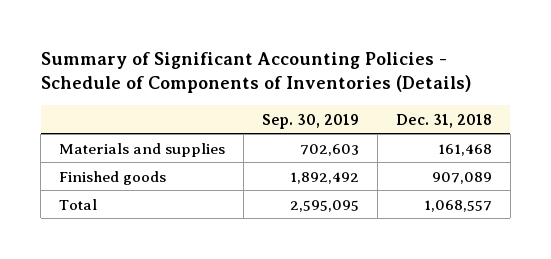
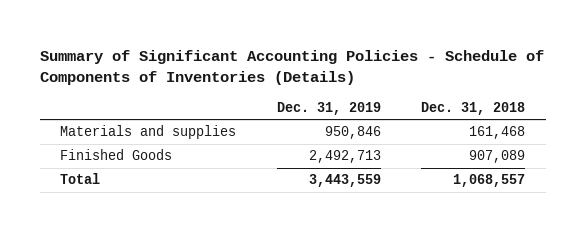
[261,113,359,129] Sep. 30, 2019 -> none
none -> [276,102,381,116] Dec. 31, 2019
[59,170,167,185] Finished goods -> [60,149,173,161] Finished Goods

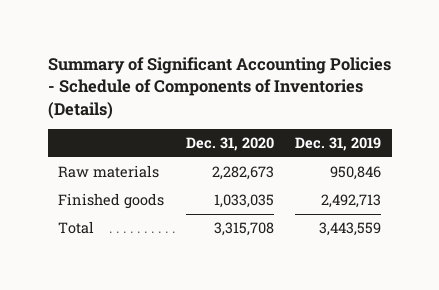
[421,102,526,116] Dec. 31, 2018 -> none
none -> [185,136,274,151] Dec. 31, 2020
[60,125,237,140] Materials and supplies -> [58,164,160,178] Raw materials
[60,149,173,161] Finished Goods -> [58,192,165,209] Finished goods

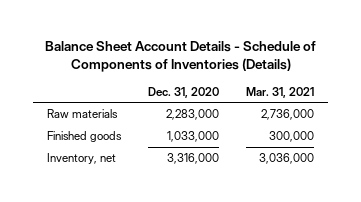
[47,56,391,119] Summary of Significant Accounting Policies - Schedule of Components of Inventories (Details) -> [44,41,316,72] Balance Sheet Account Details - Schedule of Components of Inventories (Details)
[294,136,381,151] Dec. 31, 2019 -> none
none -> [246,86,315,98] Mar. 31, 2021
[58,220,95,234] Total -> none
[211,165,274,180] 2,282,673 -> [166,109,220,121] 2,283,000
[213,193,274,208] 1,033,035 -> [167,131,220,143] 1,033,000
none -> [46,153,116,165] Inventory, net

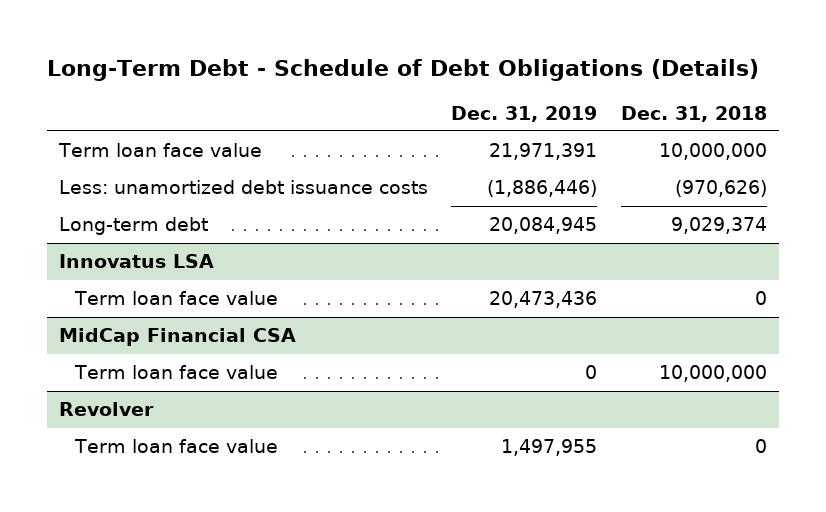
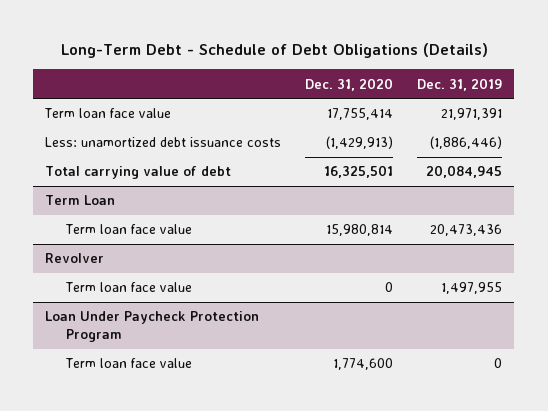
[621,105,768,122] Dec. 31, 2018 -> none
none -> [305,77,394,91] Dec. 31, 2020
[58,254,214,269] Innovatus LSA -> none
[58,217,208,236] Long-term debt -> [45,166,232,180] Total carrying value of debt
none -> [45,195,116,206] Term Loan
[58,328,296,347] MidCap Financial CSA -> none
[74,365,279,380] Term loan face value -> none
none -> [45,311,260,343] Loan Under Paycheck Protection Program
none -> [64,358,192,369] Term loan face value

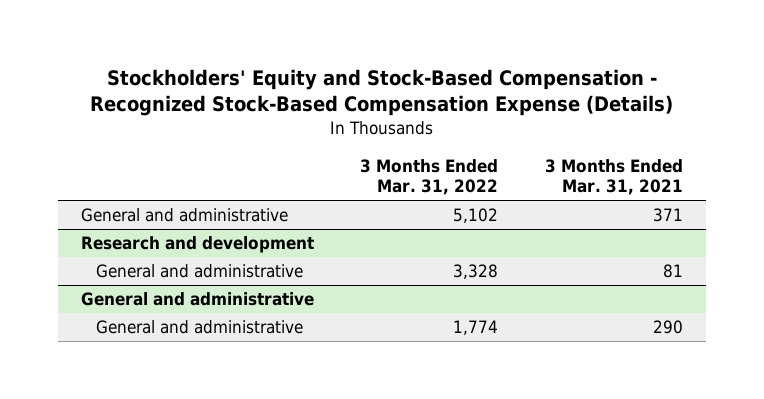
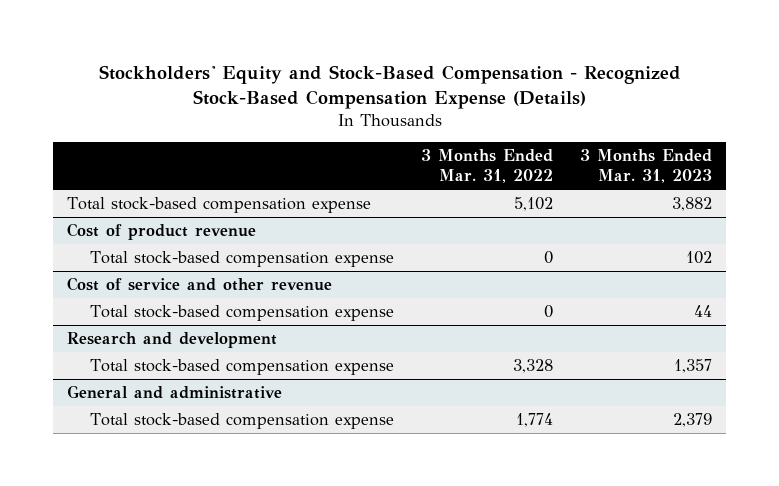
[544,158,683,196] 3 Months Ended Mar. 31, 2021 -> none
none -> [580,149,713,184] 3 Months Ended Mar. 31, 2023
[81,208,289,223] General and administrative -> [66,197,371,214] Total stock-based compensation expense
none -> [66,223,256,241] Cost of product revenue
none -> [90,251,395,268] Total stock-based compensation expense
none -> [66,277,332,292] Cost of service and other revenue
none -> [90,305,395,322] Total stock-based compensation expense
[96,264,304,279] General and administrative -> [90,359,395,376] Total stock-based compensation expense
[96,320,304,335] General and administrative -> [90,413,395,430] Total stock-based compensation expense

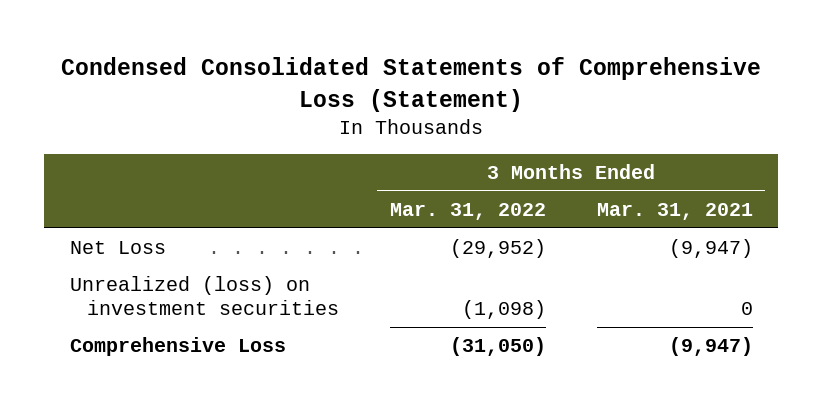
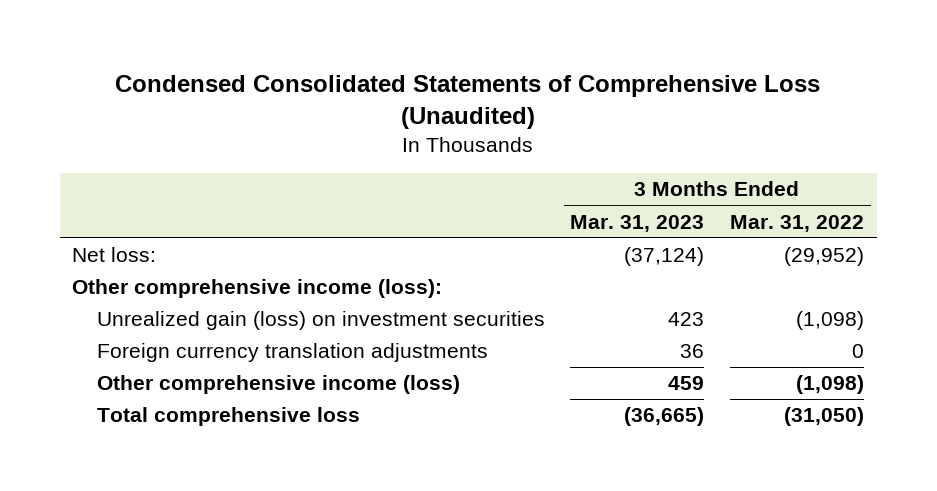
[61,57,762,112] Condensed Consolidated Statements of Comprehensive Loss (Statement) -> [115,74,821,130] Condensed Consolidated Statements of Comprehensive Loss (Unaudited)
[596,203,753,221] Mar. 31, 2021 -> none
none -> [570,214,705,232] Mar. 31, 2023
[69,241,166,255] Net Loss -> [72,247,157,263] Net loss:
none -> [72,279,443,299] Other comprehensive income (loss):
[69,276,340,315] Unrealized (loss) on investment securities -> [96,311,545,331] Unrealized gain (loss) on investment securities
none -> [96,343,488,363] Foreign currency translation adjustments
none -> [96,375,460,395] Other comprehensive income (loss)
[69,337,286,357] Comprehensive Loss -> [96,407,360,427] Total comprehensive loss

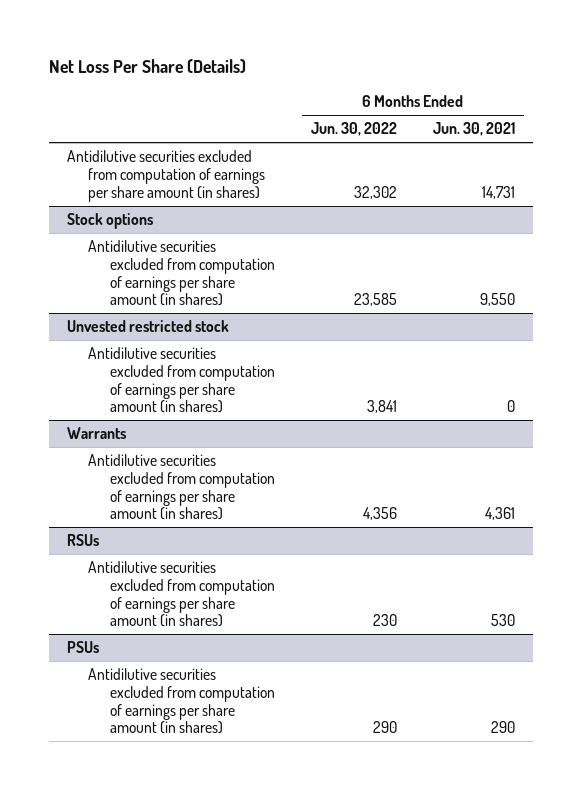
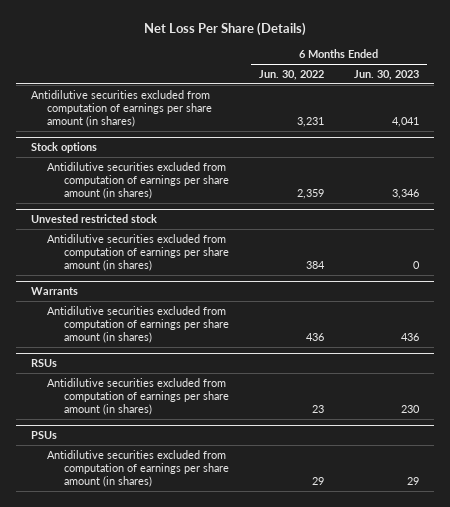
[432,122,515,137] Jun. 30, 2021 -> none
none -> [354,70,420,81] Jun. 30, 2023
[353,185,397,199] 32,302 -> [296,117,324,128] 3,231
[353,293,397,307] 23,585 -> [296,189,324,200] 2,359
[366,400,397,414] 3,841 -> [305,261,325,270] 384
[362,507,397,521] 4,356 -> [305,333,324,342] 436
[372,614,397,627] 230 -> [311,405,324,414] 23
[372,721,397,734] 290 -> [311,477,324,486] 29

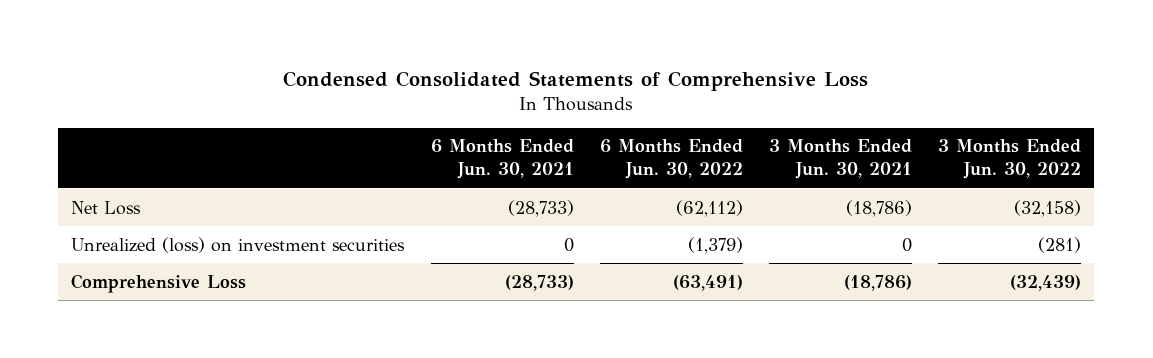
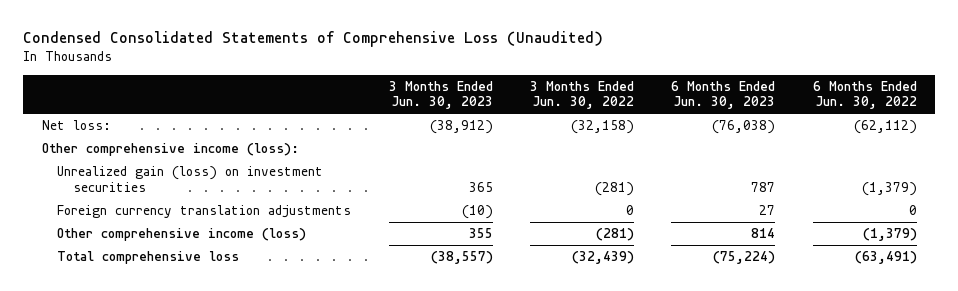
[283,70,869,91] Condensed Consolidated Statements of Comprehensive Loss -> [22,31,603,48] Condensed Consolidated Statements of Comprehensive Loss (Unaudited)
[430,139,574,180] 6 Months Ended Jun. 30, 2021 -> none
[769,139,913,180] 3 Months Ended Jun. 30, 2021 -> none
none -> [388,80,493,110] 3 Months Ended Jun. 30, 2023
none -> [671,80,776,110] 6 Months Ended Jun. 30, 2023
[71,200,142,215] Net Loss -> [41,120,111,131] Net loss:
none -> [41,143,299,157] Other comprehensive income (loss):
[71,236,406,253] Unrealized (loss) on investment securities -> [57,166,324,192] Unrealized gain (loss) on investment securities
none -> [57,205,352,219] Foreign currency translation adjustments
none -> [57,228,307,242] Other comprehensive income (loss)
[71,273,247,293] Comprehensive Loss -> [57,251,240,265] Total comprehensive loss

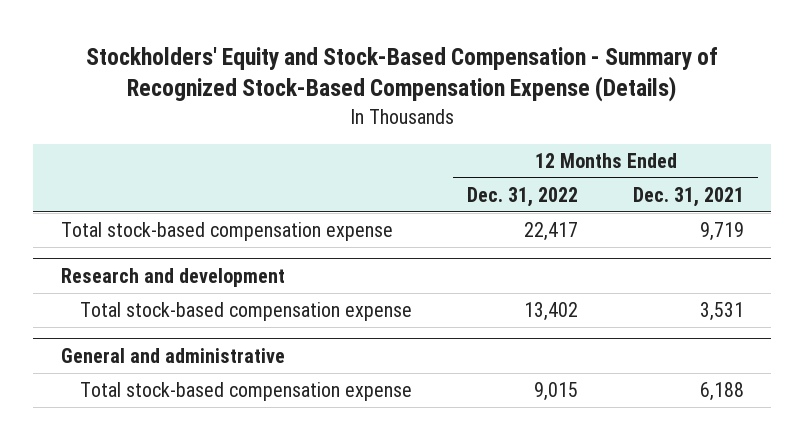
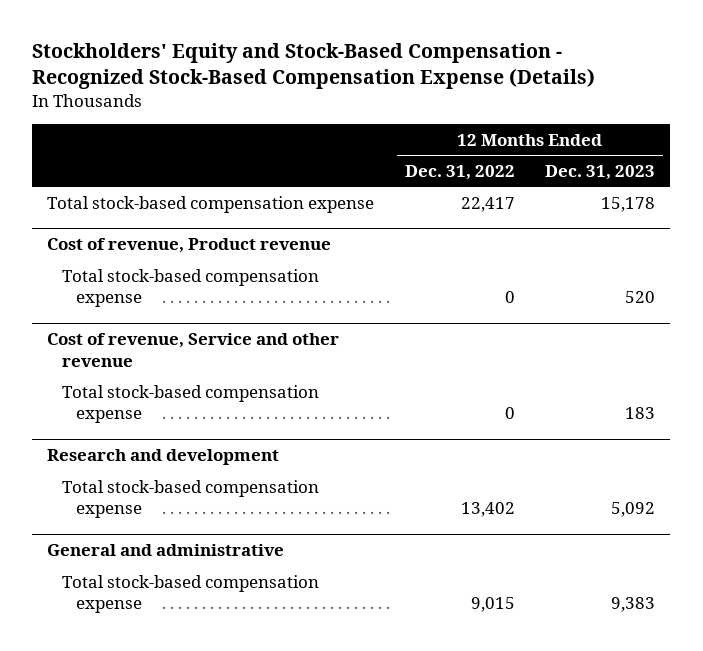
[86,46,719,103] Stockholders' Equity and Stock-Based Compensation - Summary of Recognized Stock-Based Compensation Expense (Details) -> [32,43,596,90] Stockholders' Equity and Stock-Based Compensation - Recognized Stock-Based Compensation Expense (Details)
[633,187,745,208] Dec. 31, 2021 -> none
none -> [545,164,656,180] Dec. 31, 2023
none -> [47,238,332,254] Cost of revenue, Product revenue
none -> [61,268,319,308] Total stock-based compensation expense
none -> [47,333,340,367] Cost of revenue, Service and other revenue
none -> [61,384,319,424] Total stock-based compensation expense

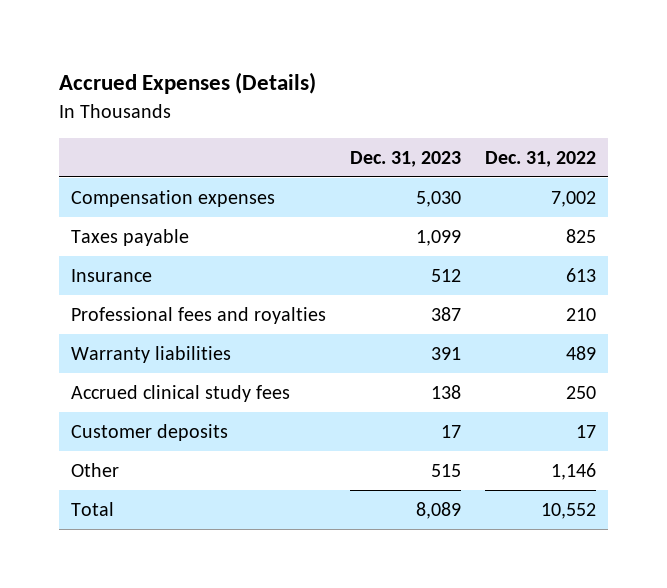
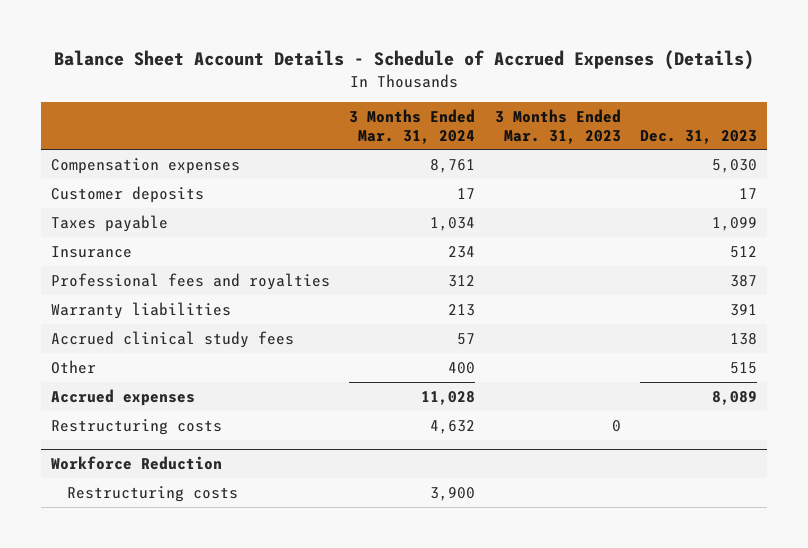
[59,72,317,95] Accrued Expenses (Details) -> [53,50,754,71] Balance Sheet Account Details - Schedule of Accrued Expenses (Details)
[485,150,597,167] Dec. 31, 2022 -> none
none -> [349,108,476,144] 3 Months Ended Mar. 31, 2024
none -> [494,108,621,144] 3 Months Ended Mar. 31, 2023
[71,424,229,442] Customer deposits -> [50,185,204,203] Customer deposits
[71,502,115,517] Total -> [50,388,195,406] Accrued expenses
none -> [50,418,222,435] Restructuring costs
none -> [50,456,222,471] Workforce Reduction
none -> [67,485,239,502] Restructuring costs

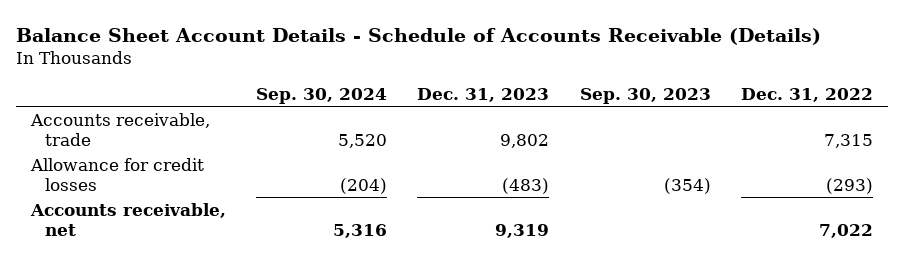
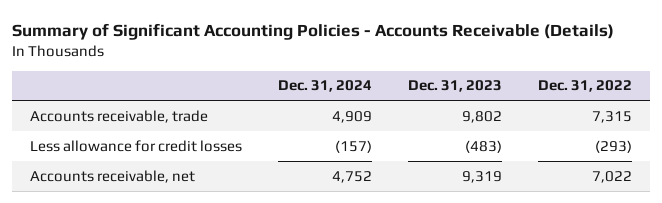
[16,27,822,45] Balance Sheet Account Details - Schedule of Accounts Receivable (Details) -> [12,22,615,40] Summary of Significant Accounting Policies - Accounts Receivable (Details)
[256,87,388,104] Sep. 30, 2024 -> none
[579,87,711,104] Sep. 30, 2023 -> none
none -> [278,80,373,93] Dec. 31, 2024
[30,157,205,191] Allowance for credit losses -> [30,139,243,152] Less allowance for credit losses

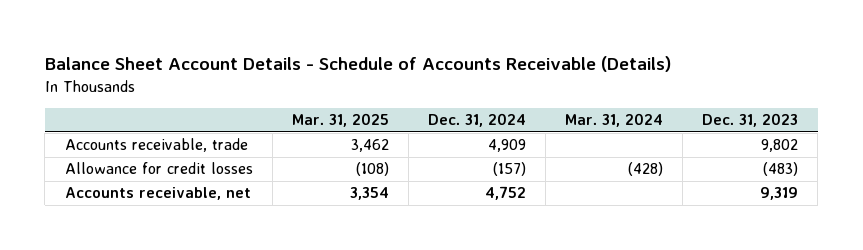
[12,22,615,40] Summary of Significant Accounting Policies - Accounts Receivable (Details) -> [44,55,671,72] Balance Sheet Account Details - Schedule of Accounts Receivable (Details)
[537,80,632,93] Dec. 31, 2022 -> none
none -> [291,113,389,128] Mar. 31, 2025
none -> [564,113,663,128] Mar. 31, 2024
[30,139,243,152] Less allowance for credit losses -> [64,162,253,175] Allowance for credit losses

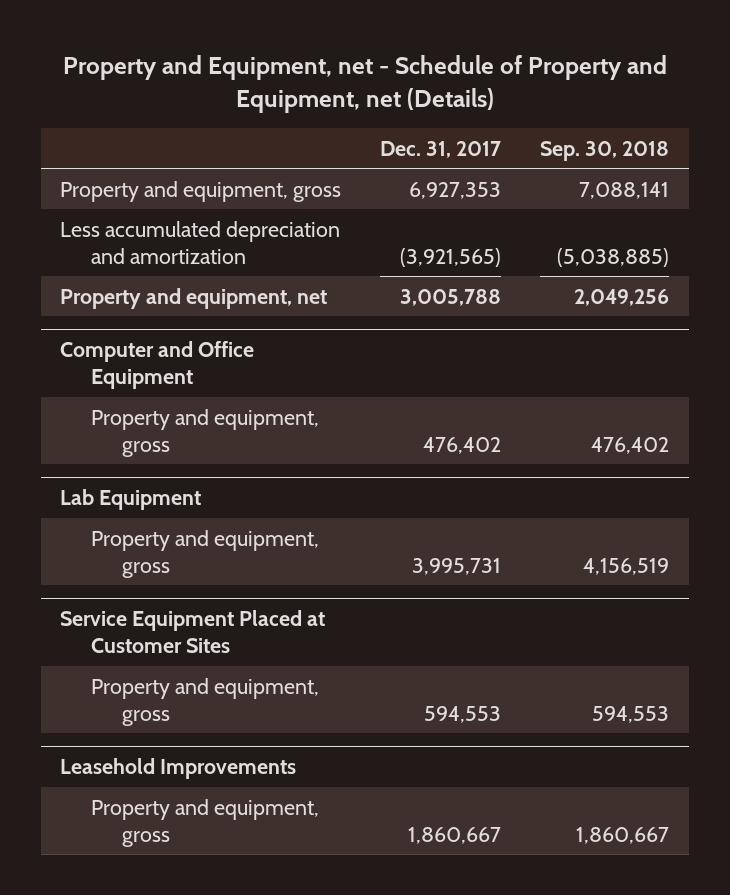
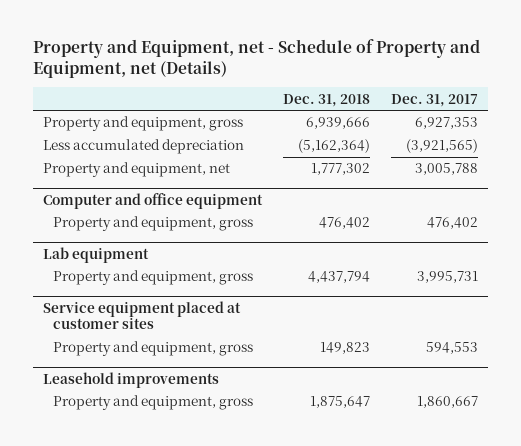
[540,140,670,161] Sep. 30, 2018 -> none
none -> [282,93,370,107] Dec. 31, 2018
[60,220,341,264] Less accumulated depreciation and amortization -> [43,139,245,155] Less accumulated depreciation
[60,341,255,390] Computer and Office Equipment -> [43,192,264,209] Computer and office equipment
[60,489,202,511] Lab Equipment -> [43,246,150,263] Lab equipment
[60,610,326,654] Service Equipment Placed at Customer Sites -> [43,300,242,330] Service equipment placed at customer sites
[60,758,297,780] Leasehold Improvements -> [43,371,220,388] Leasehold improvements

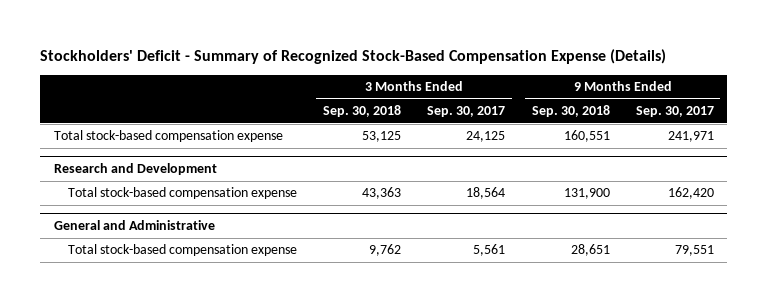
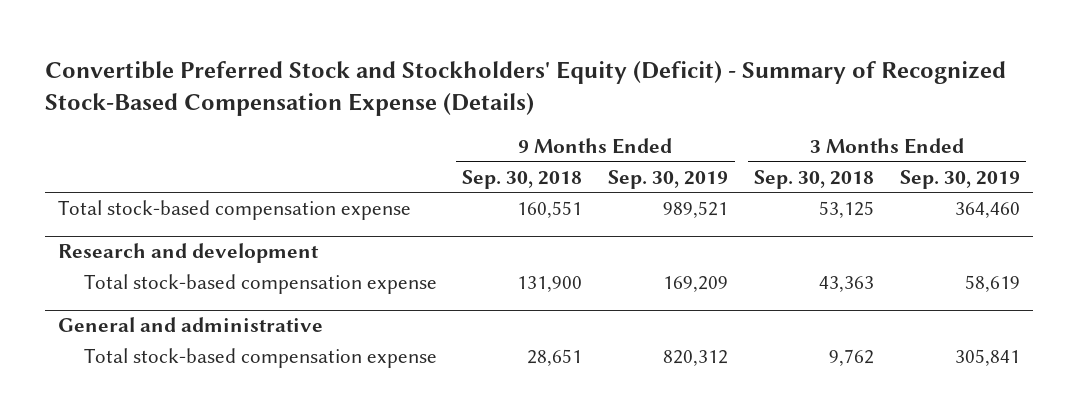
[40,49,667,65] Stockholders' Deficit - Summary of Recognized Stock-Based Compensation Expense (Details) -> [45,60,1007,117] Convertible Preferred Stock and Stockholders' Equity (Deficit) - Summary of Recognized Stock-Based Compensation Expense (Details)
[427,106,506,118] Sep. 30, 2017 -> none
[635,106,714,118] Sep. 30, 2017 -> none
none -> [608,169,729,189] Sep. 30, 2019
none -> [899,169,1020,189] Sep. 30, 2019
[53,162,217,175] Research and Development -> [58,243,320,264] Research and development
[53,219,215,230] General and Administrative -> [58,317,324,333] General and administrative

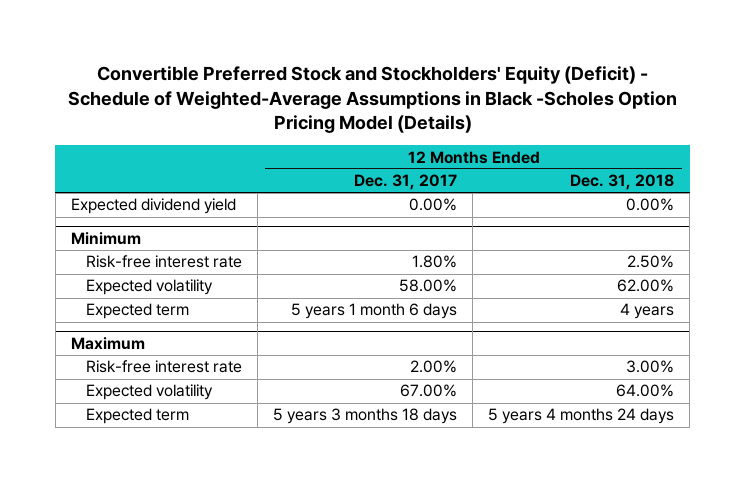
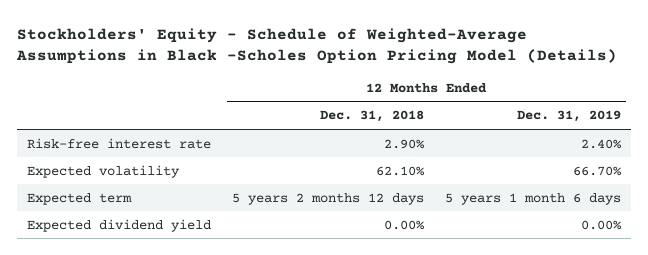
[67,65,677,134] Convertible Preferred Stock and Stockholders' Equity (Deficit) - Schedule of Weighted-Average Assumptions in Black -Scholes Option Pricing Model (Details) -> [16,27,618,65] Stockholders' Equity - Schedule of Weighted-Average Assumptions in Black -Scholes Option Pricing Model (Details)
[353,174,457,191] Dec. 31, 2017 -> none
none -> [516,110,621,123] Dec. 31, 2019
none -> [27,137,212,149] Risk-free interest rate
none -> [27,164,181,178] Expected volatility
none -> [27,192,133,205] Expected term
[70,231,141,245] Minimum -> none
[85,255,242,269] Risk-free interest rate -> none
[85,279,213,296] Expected volatility -> none
[85,303,189,320] Expected term -> none
[70,336,145,350] Maximum -> none
[85,360,242,374] Risk-free interest rate -> none
[85,384,213,401] Expected volatility -> none
[85,408,189,425] Expected term -> none

